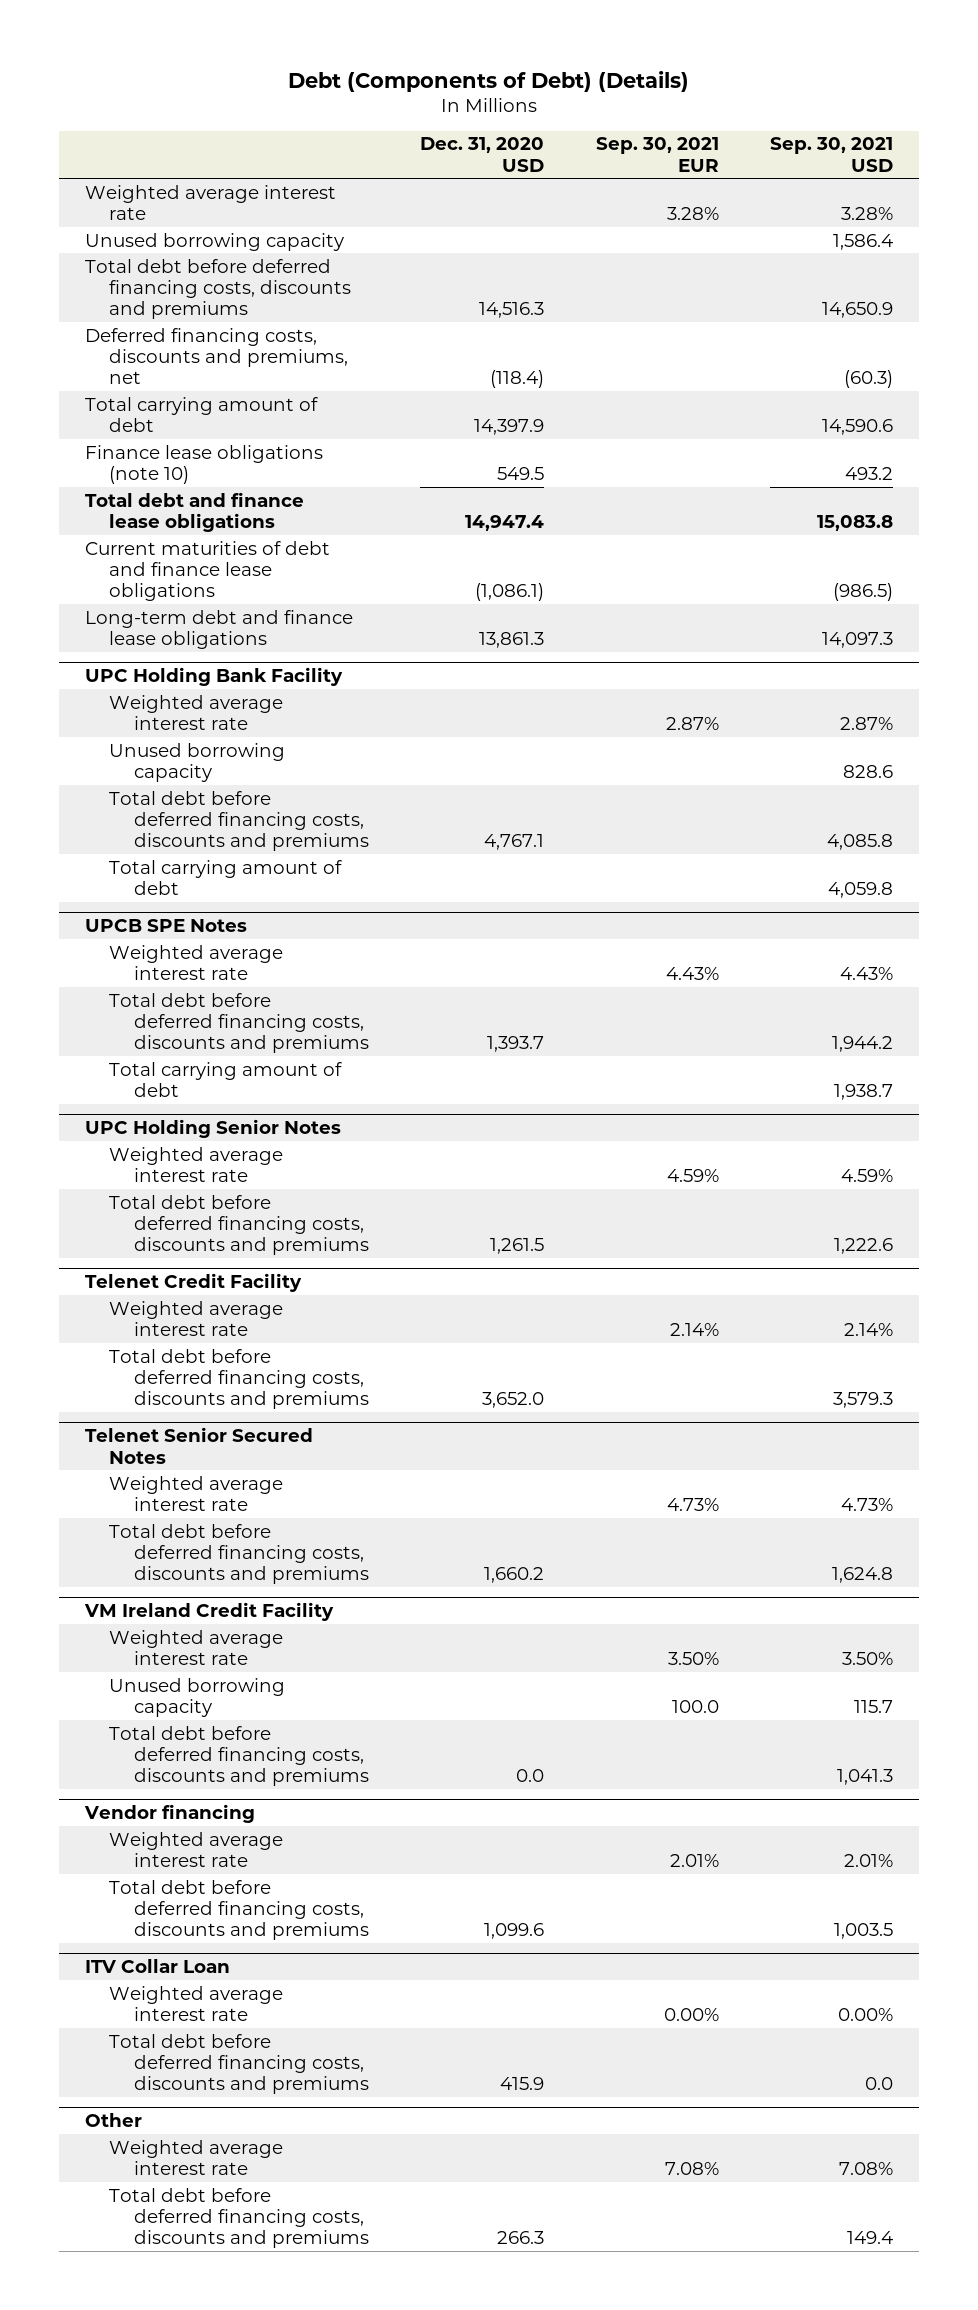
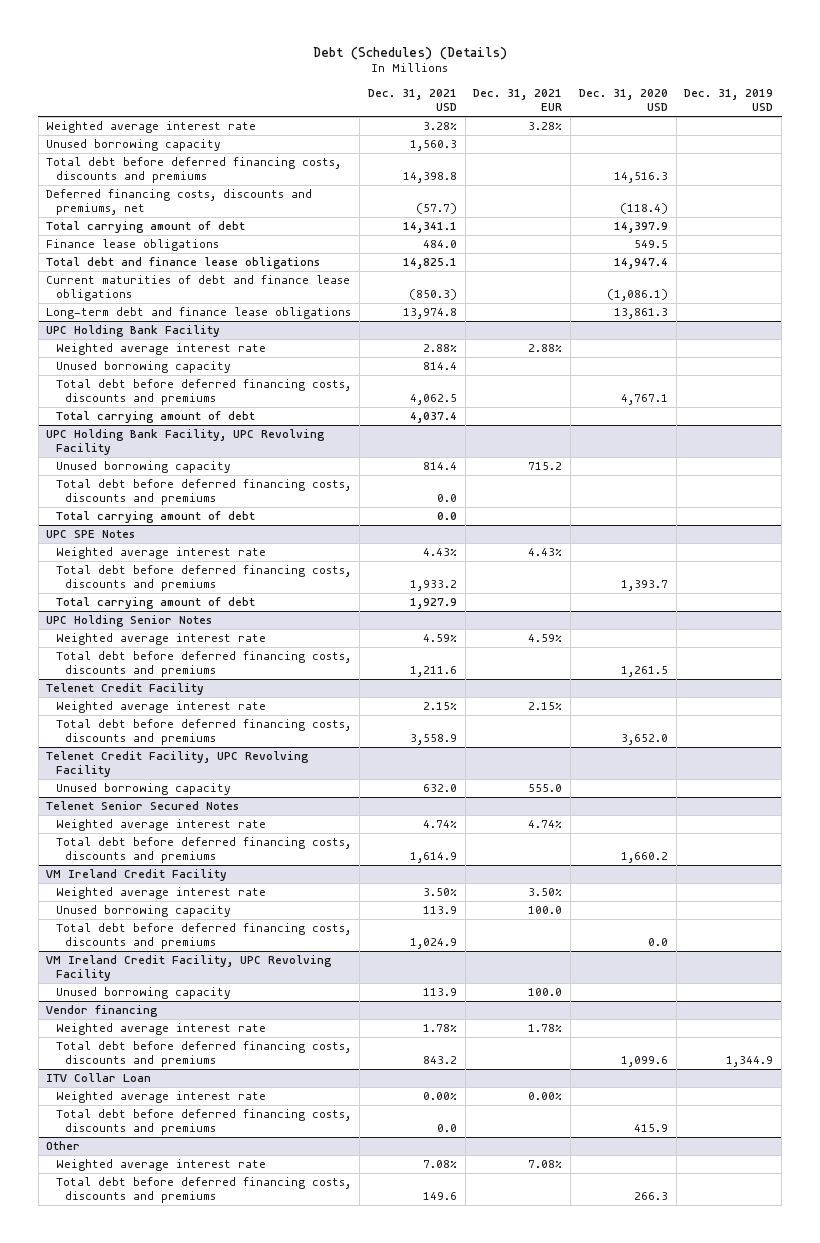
[288,70,690,92] Debt (Components of Debt) (Details) -> [312,46,507,60] Debt (Schedules) (Details)
[595,137,719,172] Sep. 30, 2021 EUR -> none
[770,137,894,172] Sep. 30, 2021 USD -> none
none -> [367,89,457,112] Dec. 31, 2021 USD
none -> [473,89,563,112] Dec. 31, 2021 EUR
none -> [684,89,774,112] Dec. 31, 2019 USD
[85,444,324,484] Finance lease obligations (note 10) -> [46,239,220,252] Finance lease obligations
none -> [46,429,326,455] UPC Holding Bank Facility, UPC Revolving Facility
none -> [55,461,231,474] Unused borrowing capacity
none -> [55,479,351,505] Total debt before deferred financing costs, discounts and premiums
none -> [55,511,255,524] Total carrying amount of debt
[85,919,248,933] UPCB SPE Notes -> [46,530,136,539] UPC SPE Notes
none -> [46,751,310,777] Telenet Credit Facility, UPC Revolving Facility
none -> [55,783,231,796] Unused borrowing capacity
none -> [46,955,333,981] VM Ireland Credit Facility, UPC Revolving Facility
none -> [55,987,231,1000] Unused borrowing capacity

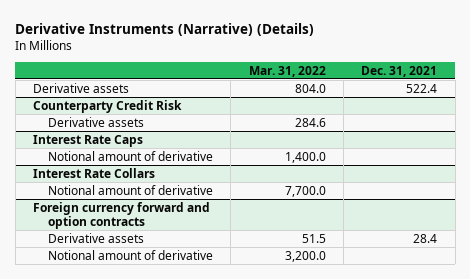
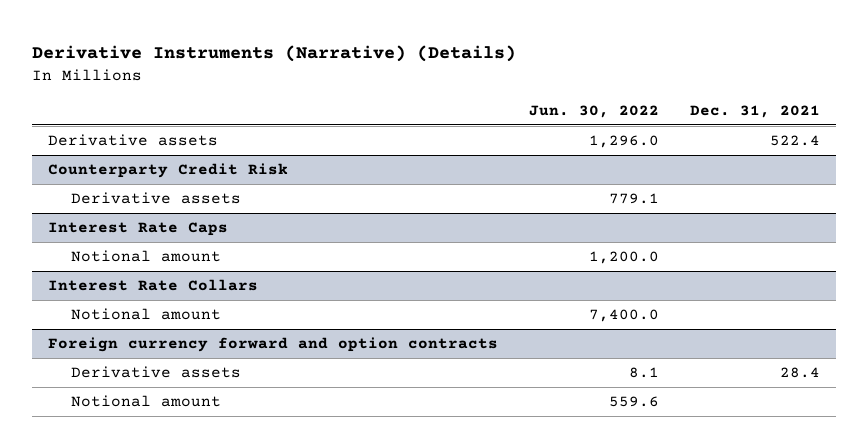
[248,65,326,77] Mar. 31, 2022 -> none
none -> [529,105,660,119] Jun. 30, 2022
[48,150,214,161] Notional amount of derivative -> [71,250,222,263] Notional amount
[48,184,214,195] Notional amount of derivative -> [71,308,222,321] Notional amount
[48,249,214,260] Notional amount of derivative -> [71,395,222,408] Notional amount

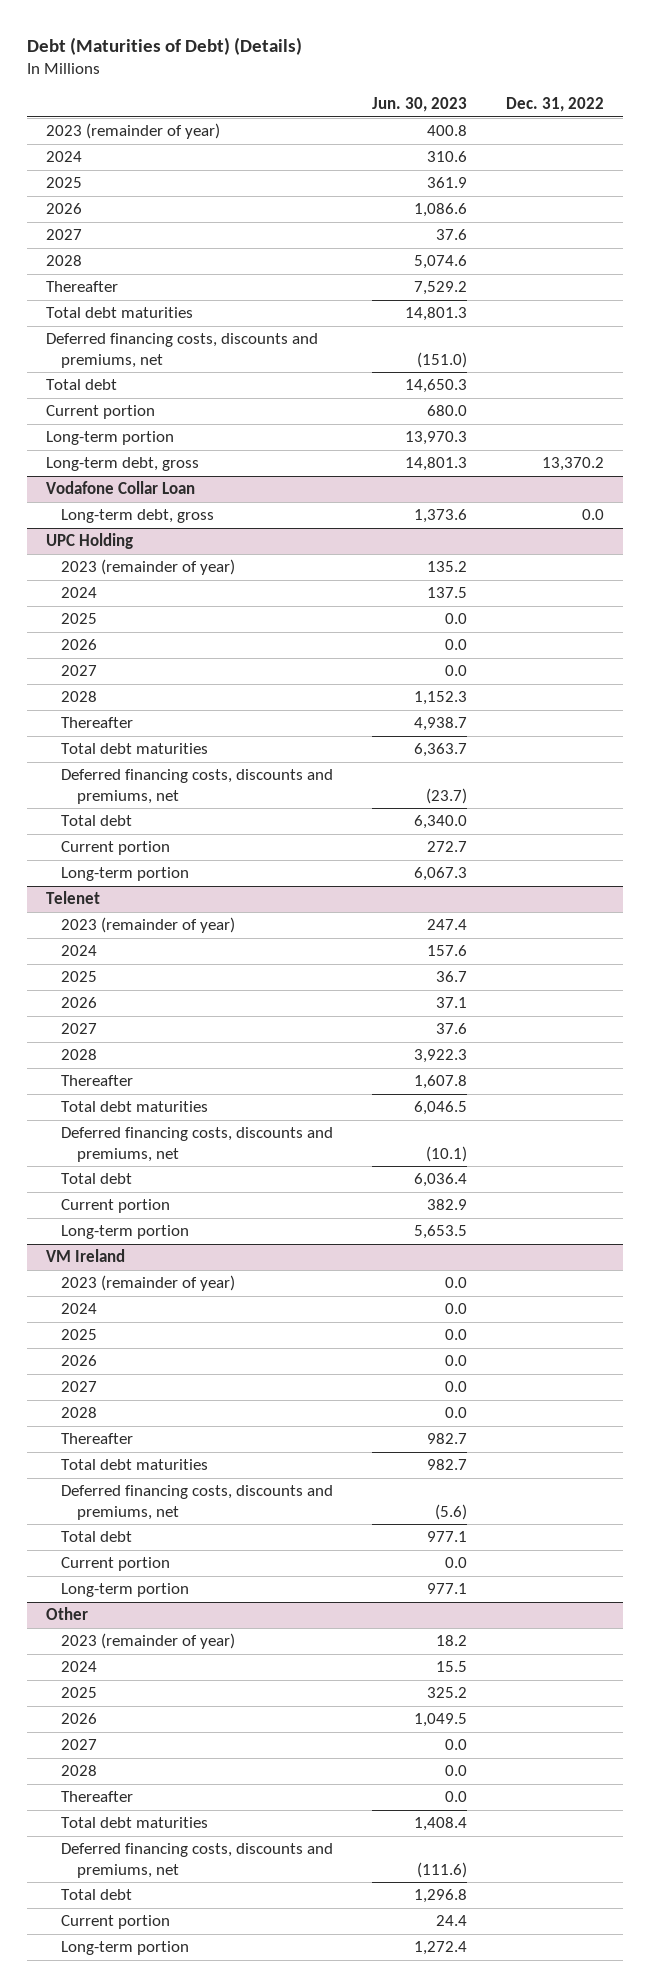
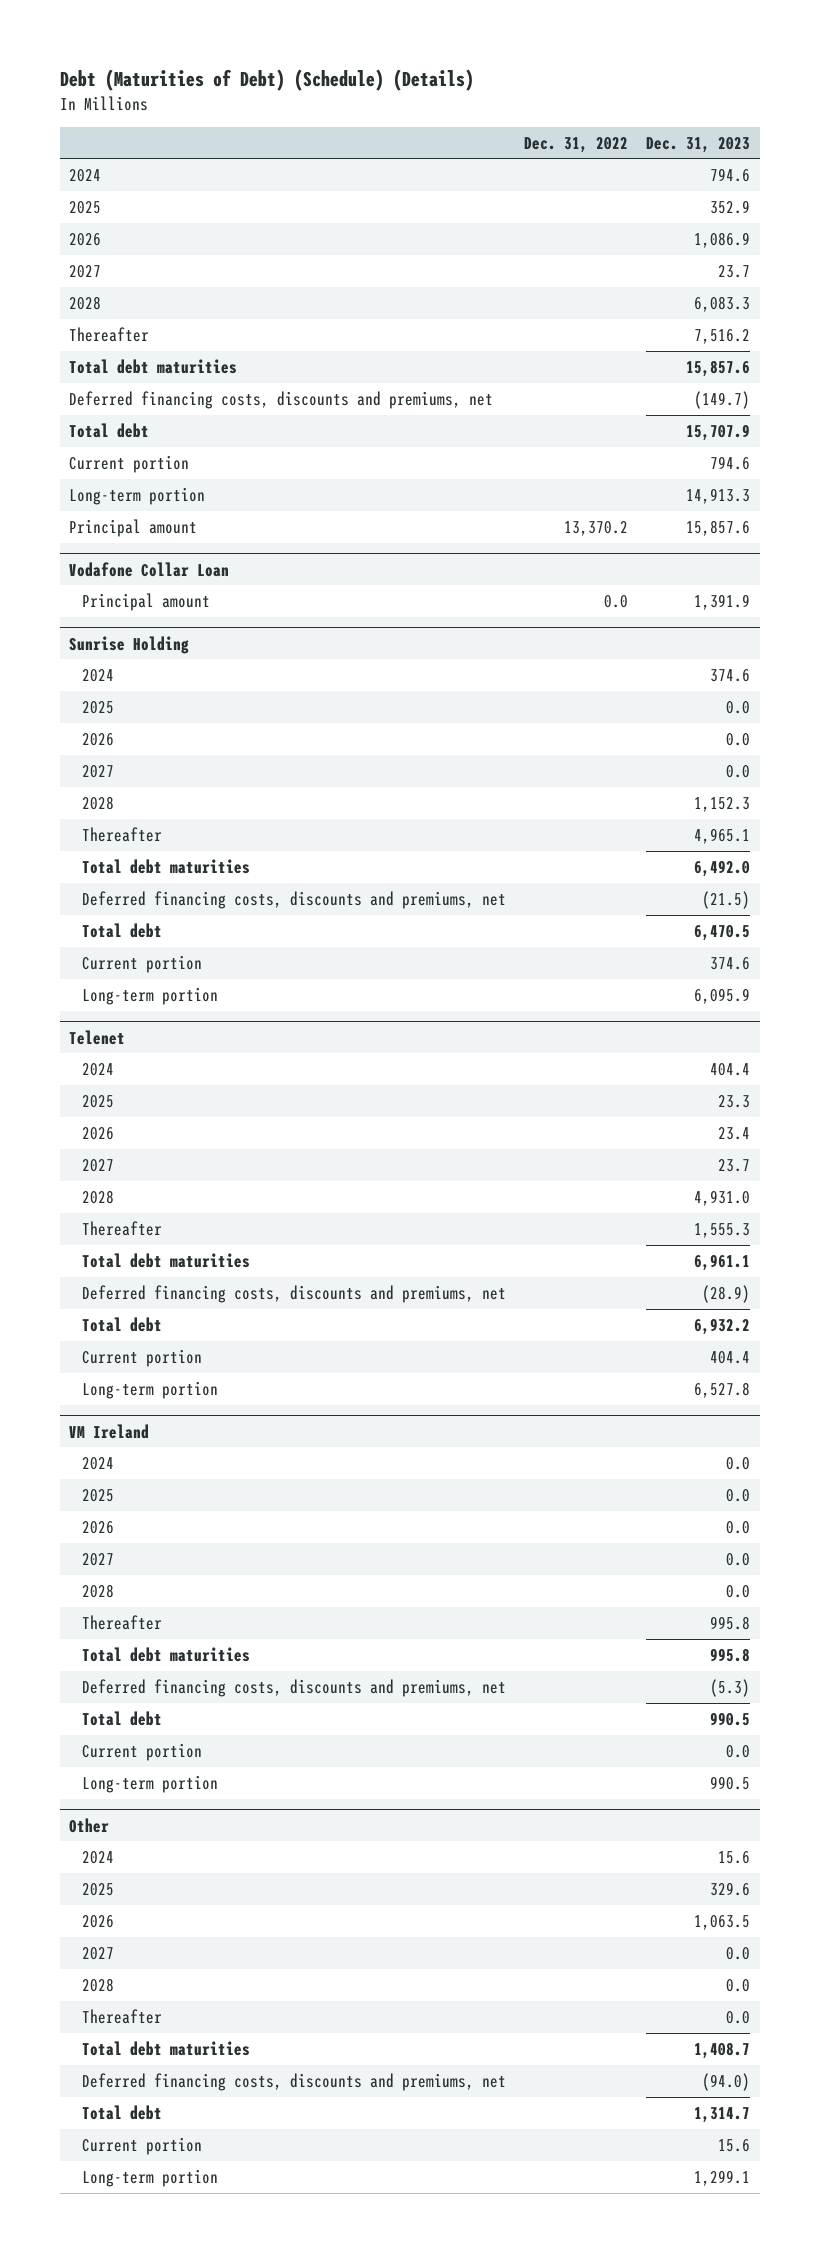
[26,37,302,56] Debt (Maturities of Debt) (Details) -> [59,69,474,92] Debt (Maturities of Debt) (Schedule) (Details)
[371,96,467,112] Jun. 30, 2023 -> none
none -> [646,136,751,153] Dec. 31, 2023
[46,123,221,140] 2023 (remainder of year) -> none
[46,457,200,472] Long-term debt, gross -> [68,518,197,537] Principal amount
[46,533,134,550] UPC Holding -> none
[61,559,236,576] 2023 (remainder of year) -> none
[61,587,98,599] 2024 -> none
[61,613,98,625] 2025 -> none
[61,639,98,651] 2026 -> none
[61,665,98,677] 2027 -> none
[61,691,98,703] 2028 -> none
[61,717,134,729] Thereafter -> none
[61,743,209,755] Total debt maturities -> none
[61,769,334,804] Deferred financing costs, discounts and premiums, net -> none
[61,815,133,827] Total debt -> none
[61,841,171,856] Current portion -> none
[61,867,190,882] Long-term portion -> none
[61,509,215,524] Long-term debt, gross -> [81,592,210,611] Principal amount
none -> [68,635,189,654] Sunrise Holding
none -> [81,668,114,682] 2024
none -> [81,700,114,714] 2025
none -> [81,732,114,746] 2026
none -> [81,764,114,778] 2027
none -> [81,795,114,810] 2028
none -> [81,826,162,842] Thereafter
none -> [81,858,250,874] Total debt maturities
none -> [81,890,506,909] Deferred financing costs, discounts and premiums, net
none -> [81,922,162,938] Total debt
none -> [81,954,202,973] Current portion
none -> [81,986,218,1005] Long-term portion
[61,917,236,934] 2023 (remainder of year) -> none
[61,1275,236,1292] 2023 (remainder of year) -> none
[61,1633,236,1650] 2023 (remainder of year) -> none

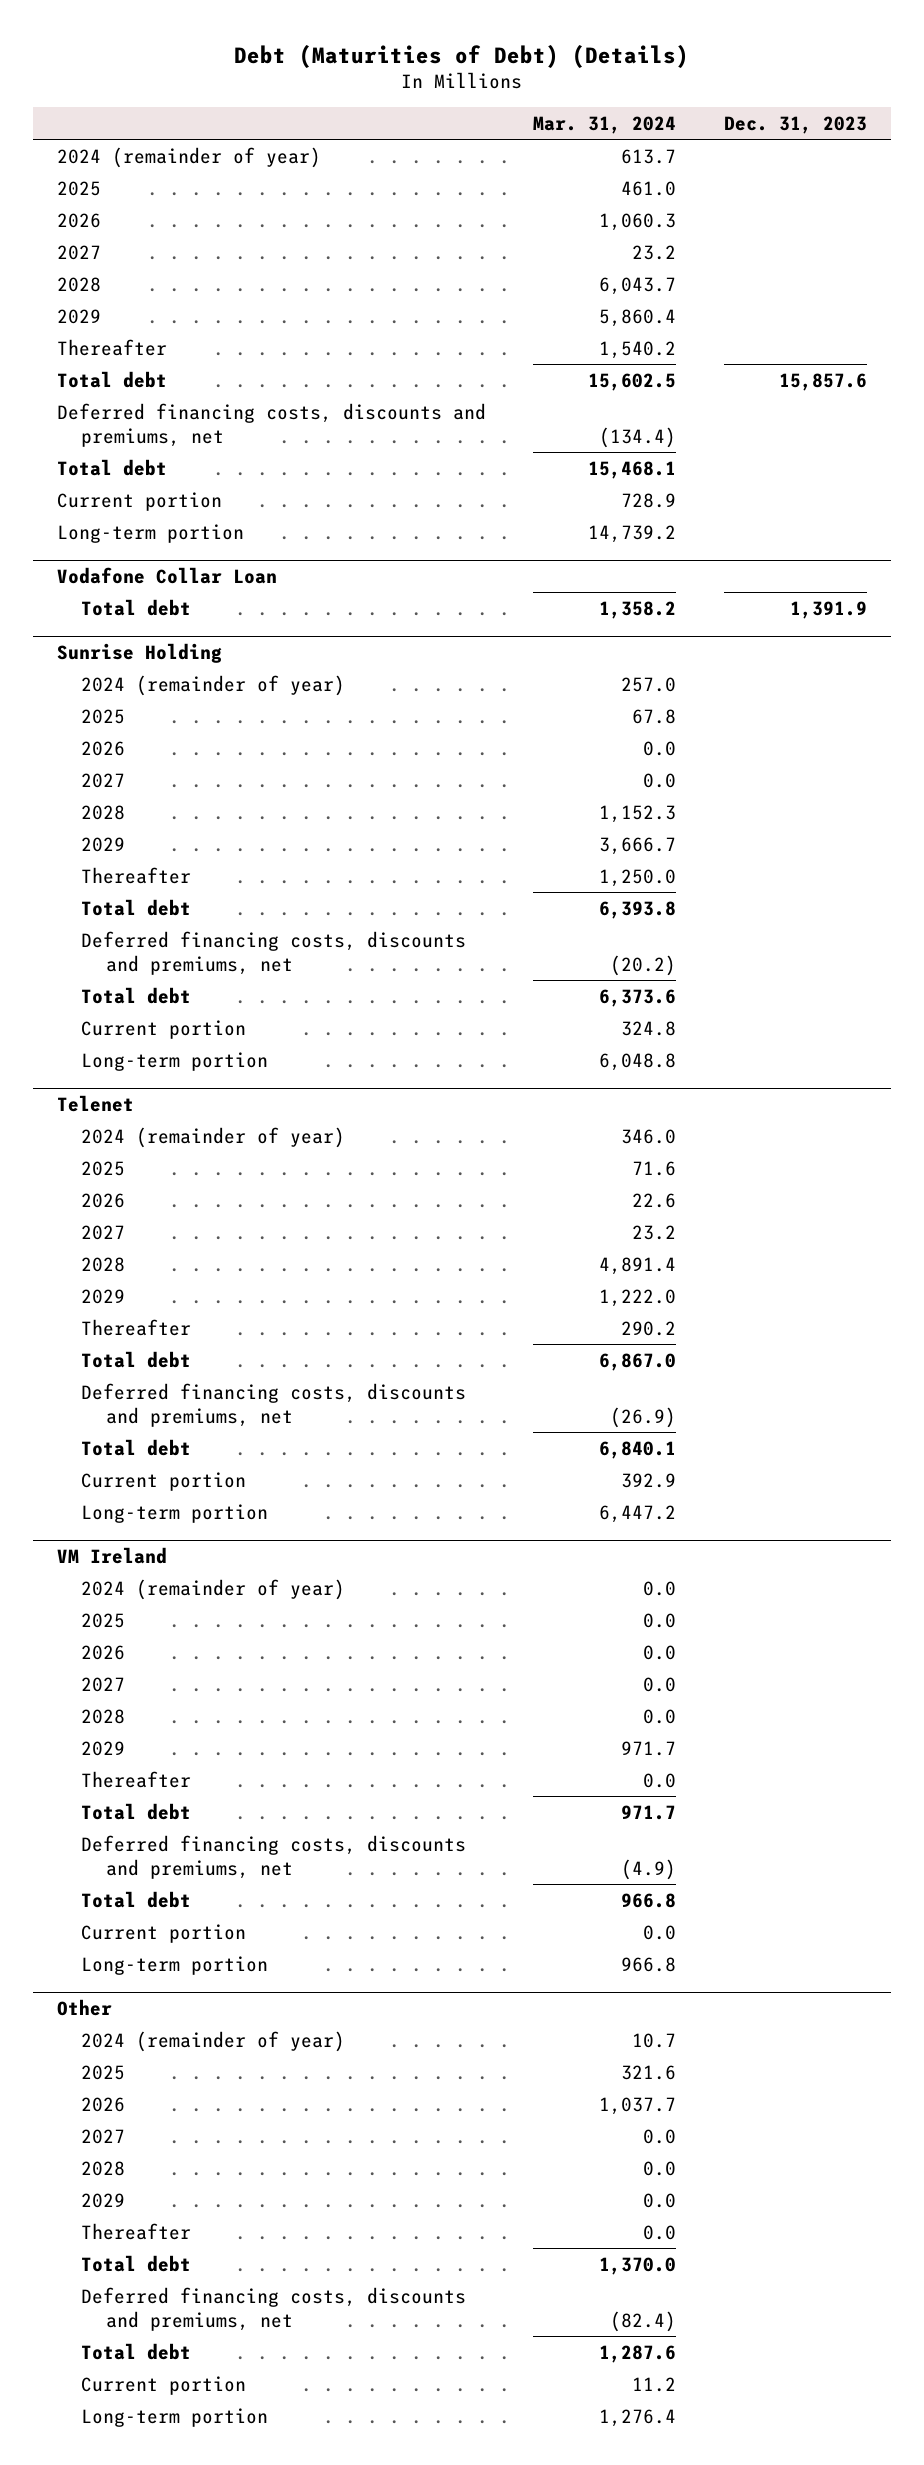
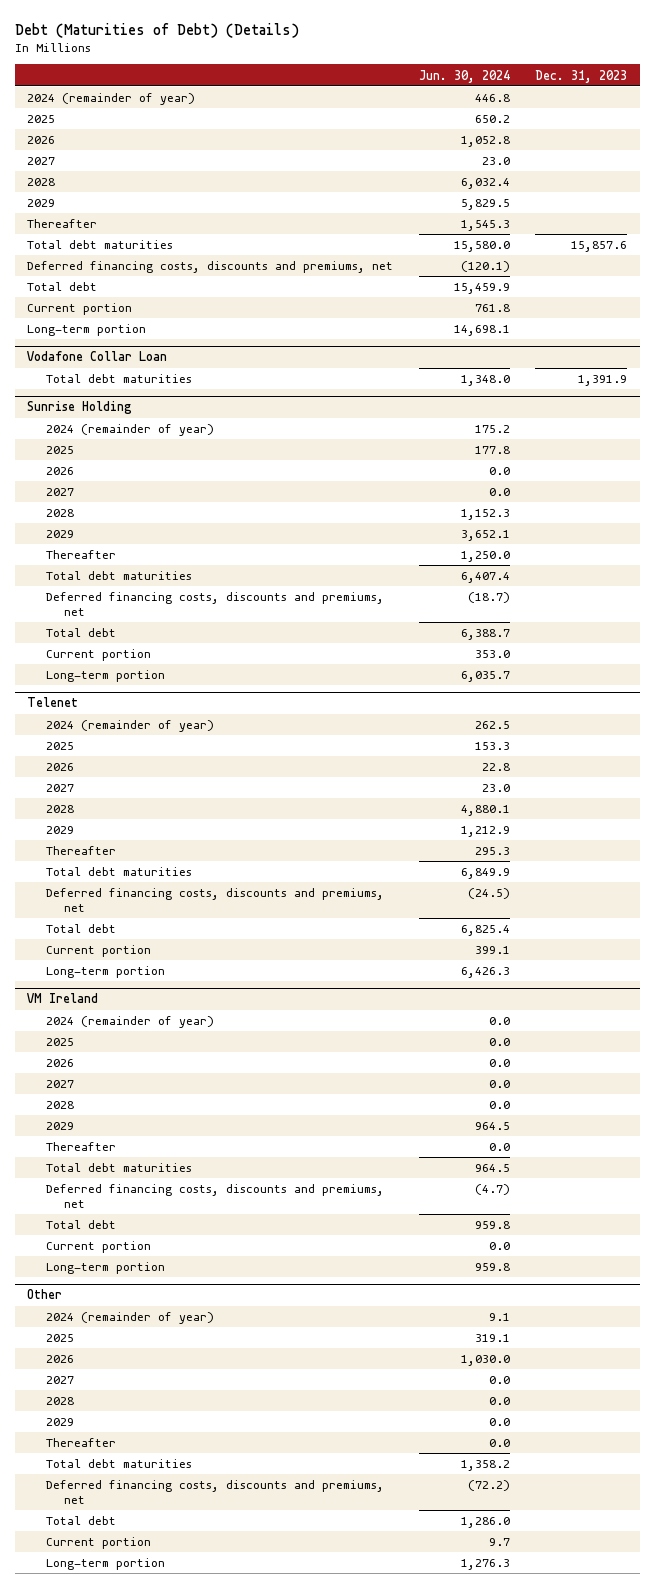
[533,115,677,134] Mar. 31, 2024 -> none
none -> [418,69,510,83] Jun. 30, 2024
[57,370,168,388] Total debt -> [27,240,174,250] Total debt maturities
[81,598,192,616] Total debt -> [45,374,192,384] Total debt maturities
[81,898,192,916] Total debt -> [45,571,192,581] Total debt maturities
[81,1350,192,1368] Total debt -> [45,867,192,877] Total debt maturities
[81,1802,192,1820] Total debt -> [45,1163,192,1173] Total debt maturities
[81,2254,192,2272] Total debt -> [45,1459,192,1469] Total debt maturities

